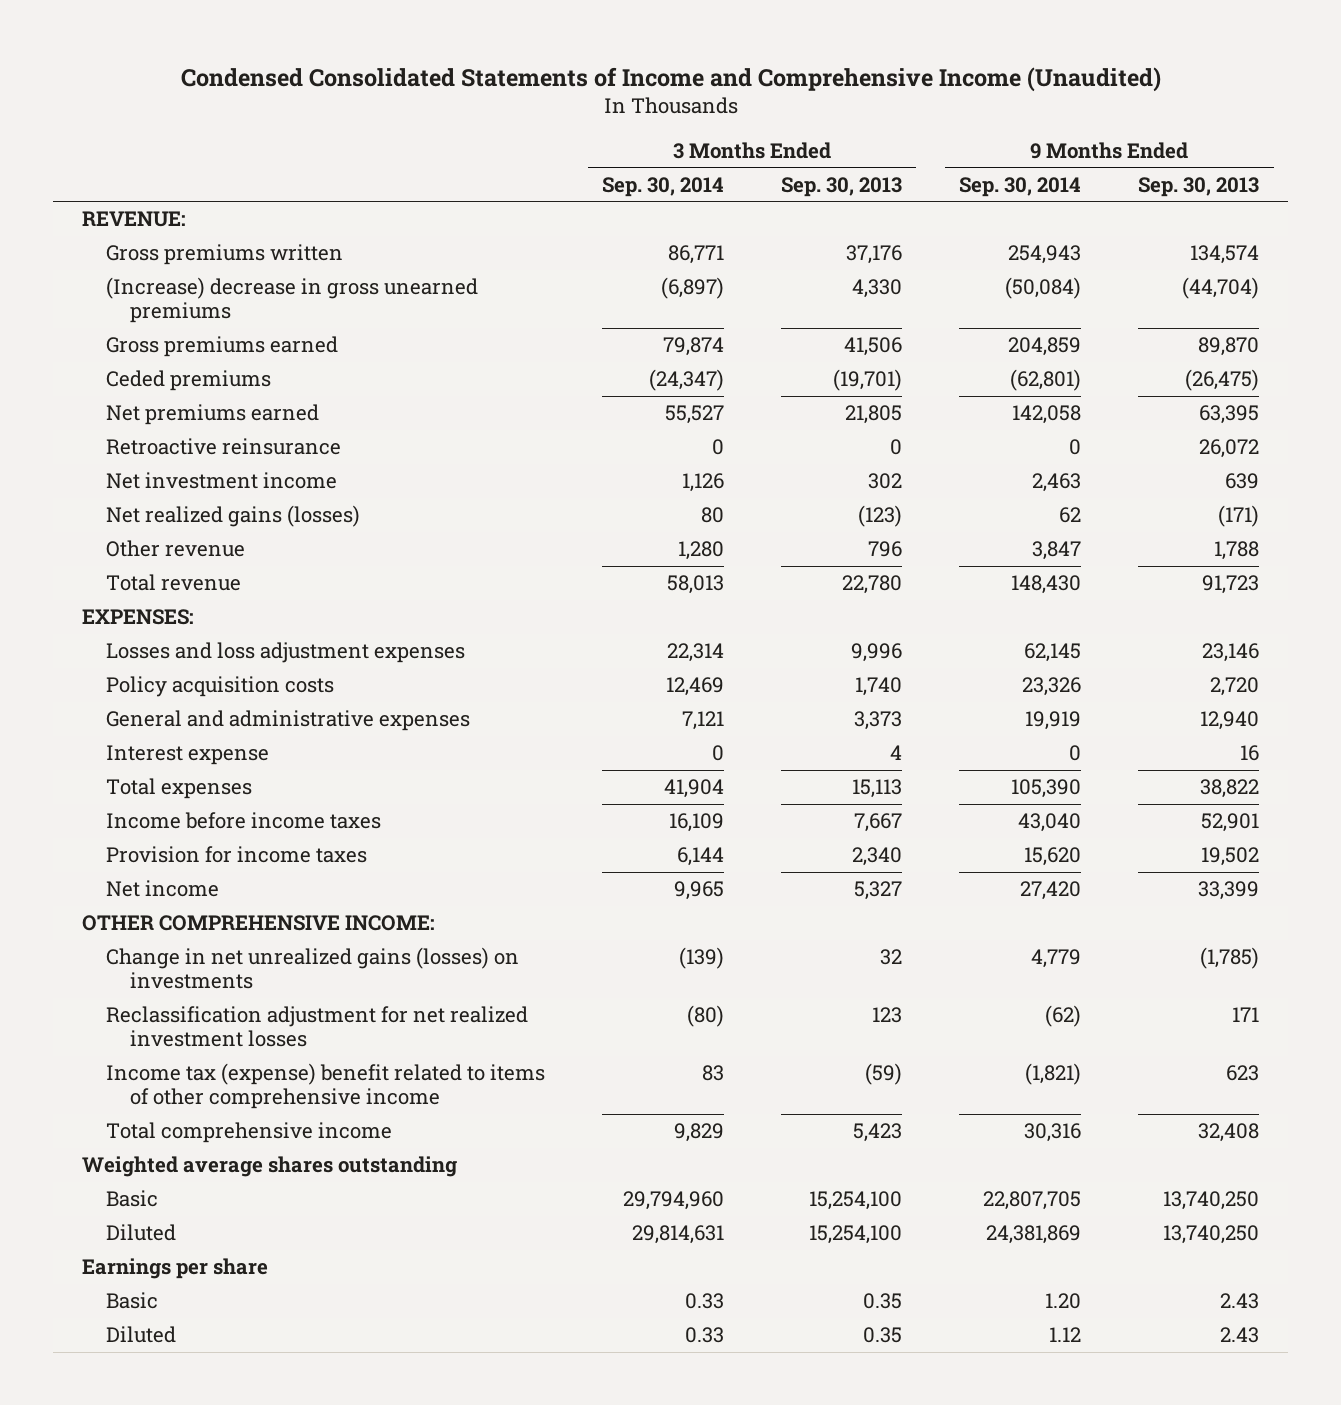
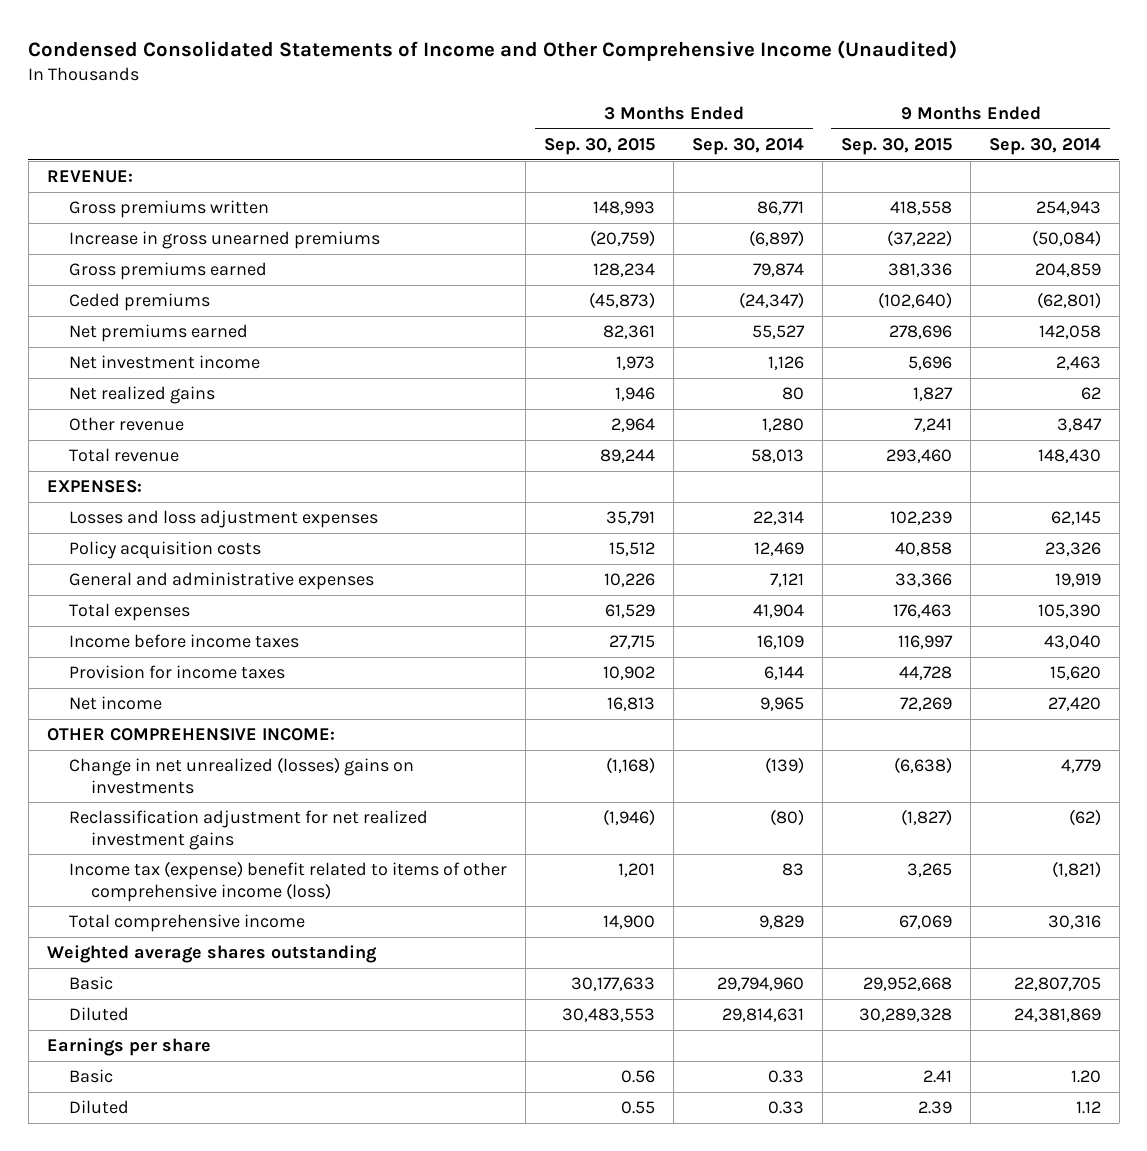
[180,66,1161,92] Condensed Consolidated Statements of Income and Comprehensive Income (Unaudited) -> [28,40,958,62] Condensed Consolidated Statements of Income and Other Comprehensive Income (Unaudited)
[781,176,903,197] Sep. 30, 2013 -> none
[1138,176,1260,197] Sep. 30, 2013 -> none
none -> [543,137,655,155] Sep. 30, 2015
none -> [840,137,952,155] Sep. 30, 2015
[105,277,478,324] (Increase) decrease in gross unearned premiums -> [68,230,380,249] Increase in gross unearned premiums
[105,438,341,456] Retroactive reinsurance -> none
[105,505,360,528] Net realized gains (losses) -> [68,385,215,404] Net realized gains
[105,745,269,766] Interest expense -> none
[105,947,519,990] Change in net unrealized gains (losses) on investments -> [68,756,414,794] Change in net unrealized (losses) gains on investments
[105,1006,528,1048] Reclassification adjustment for net realized investment losses -> [68,809,428,850] Reclassification adjustment for net realized investment gains
[105,1063,545,1110] Income tax (expense) benefit related to items of other comprehensive income -> [68,860,507,902] Income tax (expense) benefit related to items of other comprehensive income (loss)

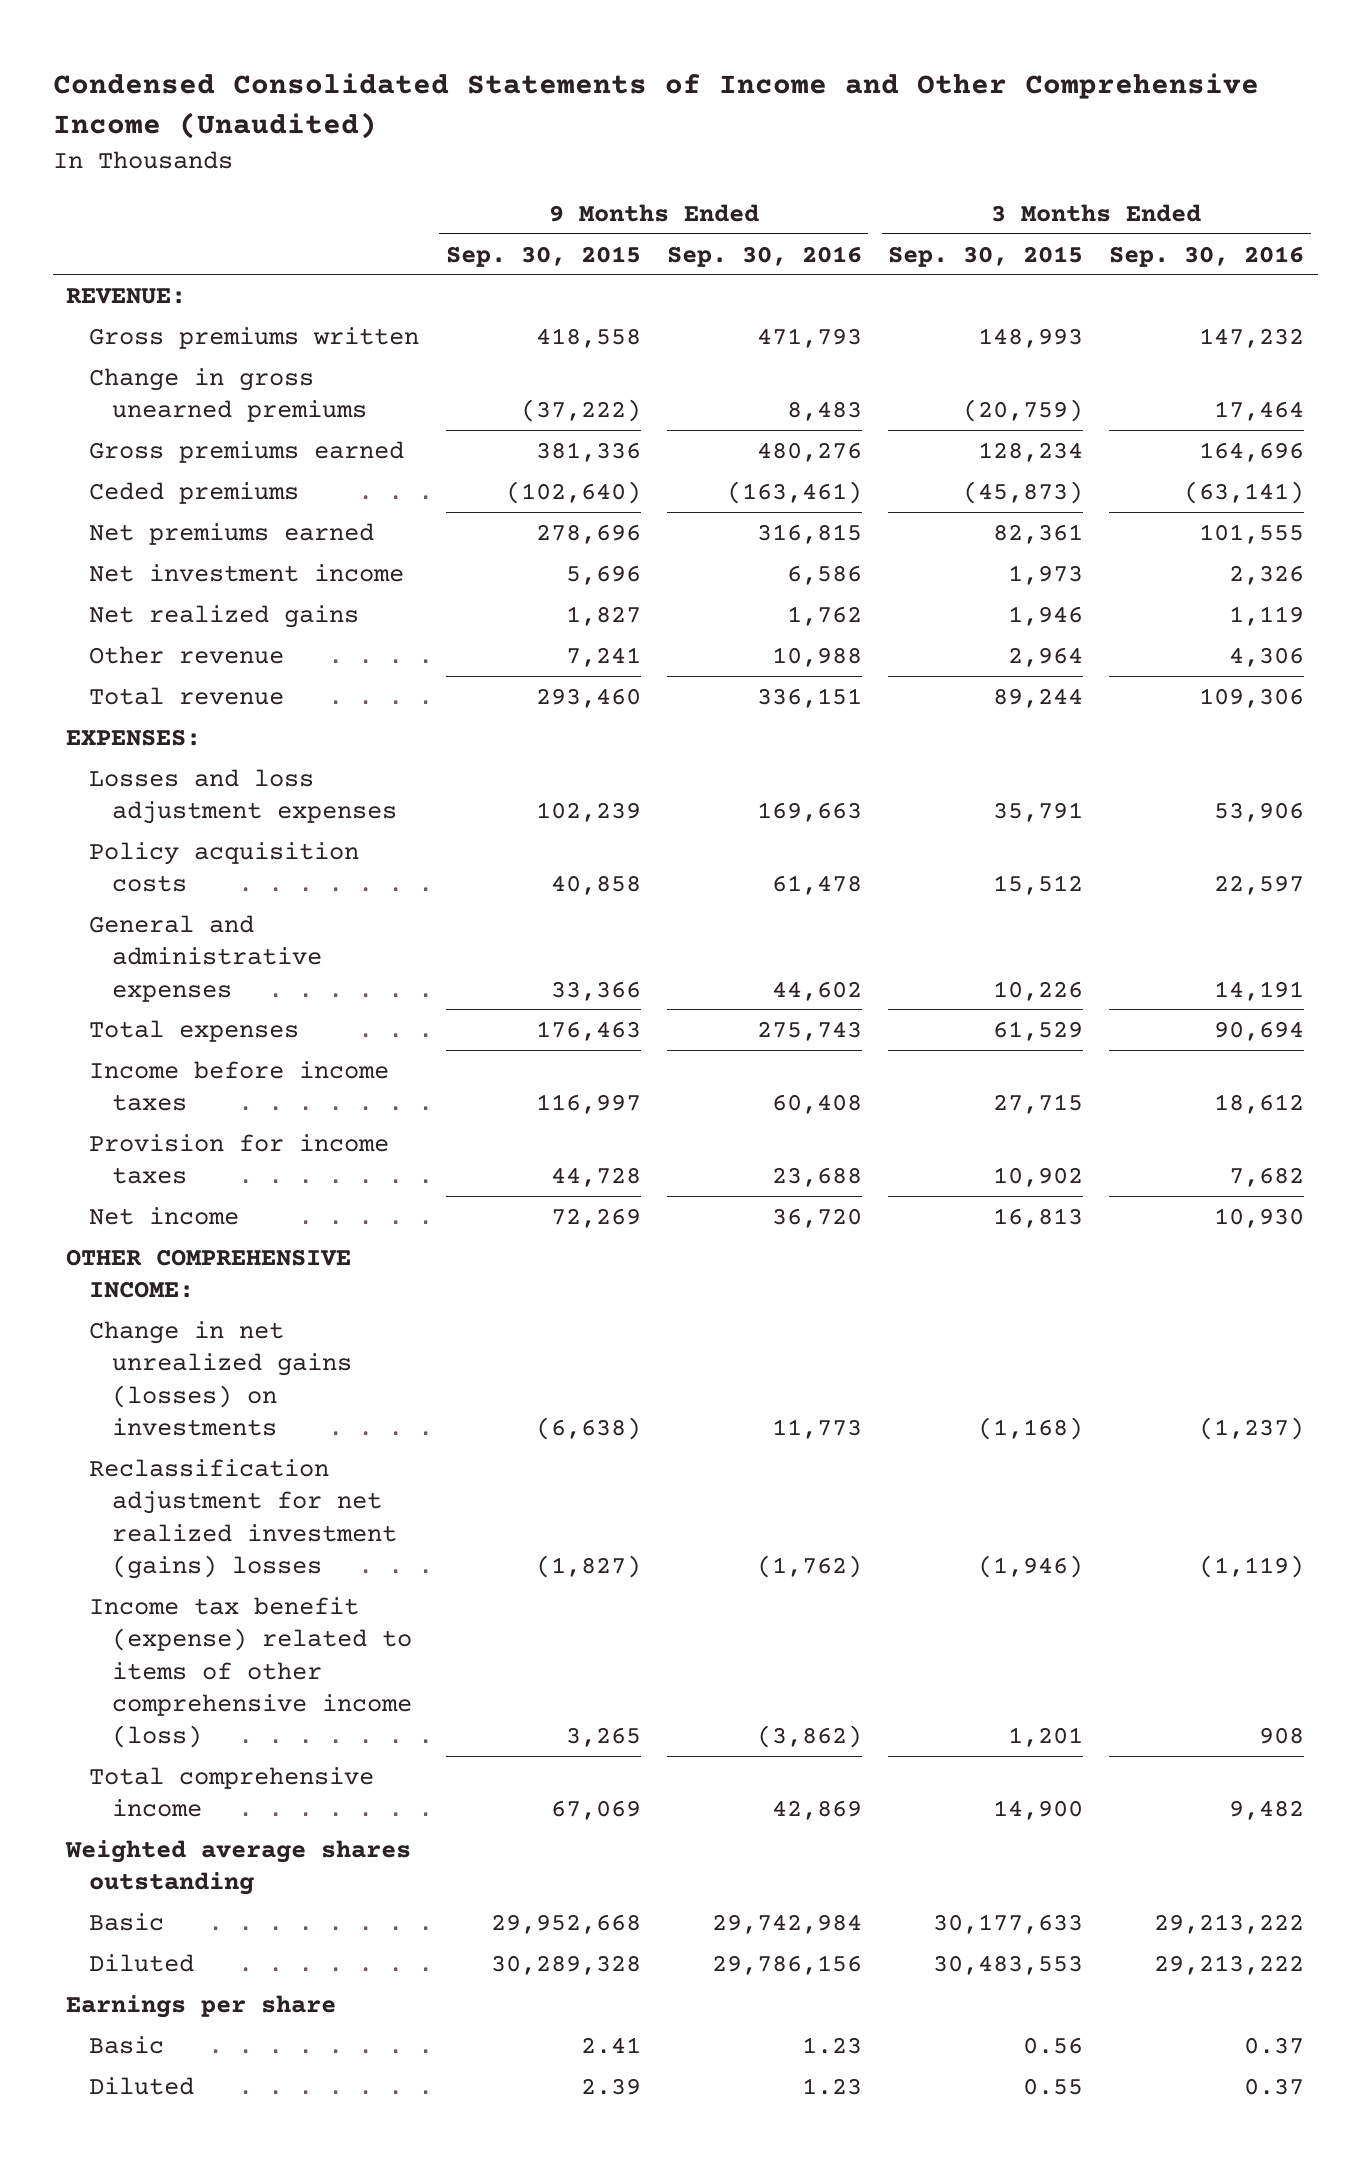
[691,137,804,155] Sep. 30, 2014 -> none
[988,137,1101,155] Sep. 30, 2014 -> none
none -> [666,245,862,267] Sep. 30, 2016
none -> [1109,245,1305,267] Sep. 30, 2016
[68,230,380,249] Increase in gross unearned premiums -> [89,367,368,423] Change in gross unearned premiums
[68,756,414,794] Change in net unrealized (losses) gains on investments -> [89,1320,353,1436] Change in net unrealized gains (losses) on investments
[68,809,428,850] Reclassification adjustment for net realized investment gains -> [89,1458,398,1579] Reclassification adjustment for net realized investment (gains) losses
[68,860,507,902] Income tax (expense) benefit related to items of other comprehensive income (loss) -> [89,1596,413,1749] Income tax benefit (expense) related to items of other comprehensive income (loss)

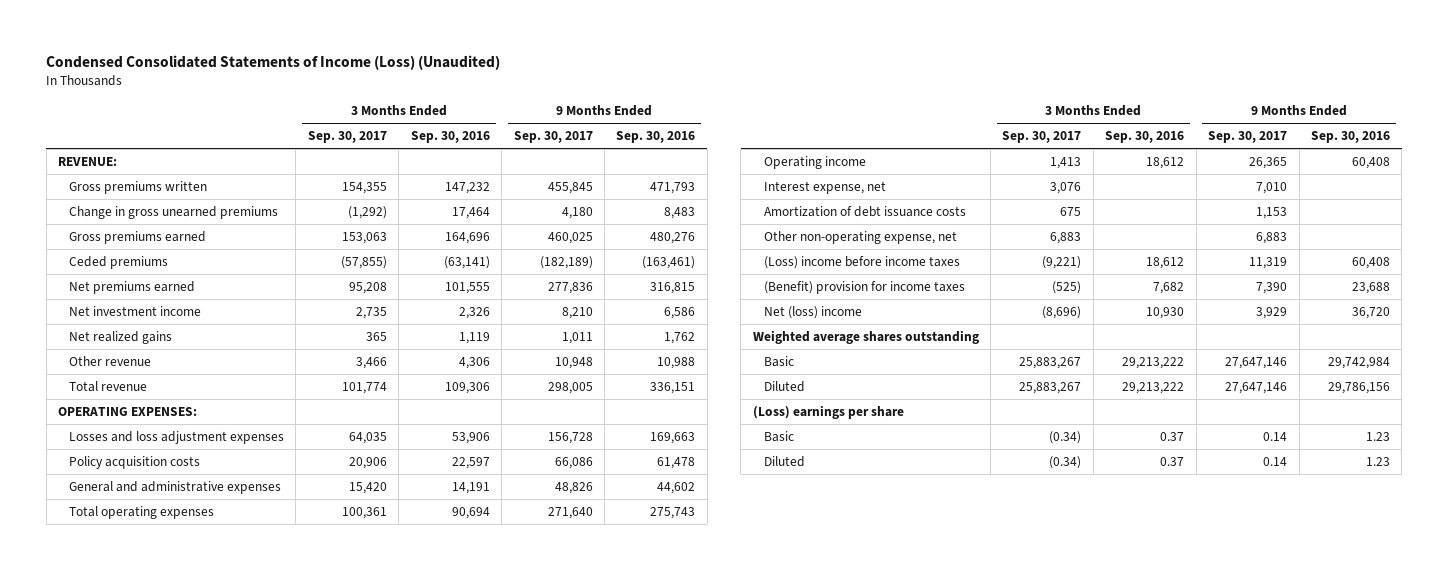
[53,73,1260,139] Condensed Consolidated Statements of Income and Other Comprehensive Income (Unaudited) -> [46,54,501,70] Condensed Consolidated Statements of Income (Loss) (Unaudited)
[445,245,641,267] Sep. 30, 2015 -> none
[888,245,1084,267] Sep. 30, 2015 -> none
none -> [307,131,387,144] Sep. 30, 2017
none -> [513,131,593,144] Sep. 30, 2017
[66,728,202,746] EXPENSES: -> [58,406,198,416] OPERATING EXPENSES:
[66,1248,352,1299] OTHER COMPREHENSIVE INCOME: -> none
[89,1320,353,1436] Change in net unrealized gains (losses) on investments -> none
[89,1458,398,1579] Reclassification adjustment for net realized investment (gains) losses -> none
[89,1596,413,1749] Income tax benefit (expense) related to items of other comprehensive income (loss) -> none
[89,1766,375,1818] Total comprehensive income -> none
[89,1019,300,1042] Total expenses -> [68,505,214,519] Total operating expenses
none -> [763,155,866,169] Operating income
none -> [763,180,886,194] Interest expense, net
none -> [763,205,966,217] Amortization of debt issuance costs
none -> [763,230,957,244] Other non-operating expense, net
[89,1060,390,1112] Income before income taxes -> [763,255,960,269] (Loss) income before income taxes
[89,1133,390,1185] Provision for income taxes -> [763,280,965,294] (Benefit) provision for income taxes
[89,1206,240,1225] Net income -> [763,305,862,319] Net (loss) income
[66,1994,337,2018] Earnings per share -> [752,404,904,419] (Loss) earnings per share

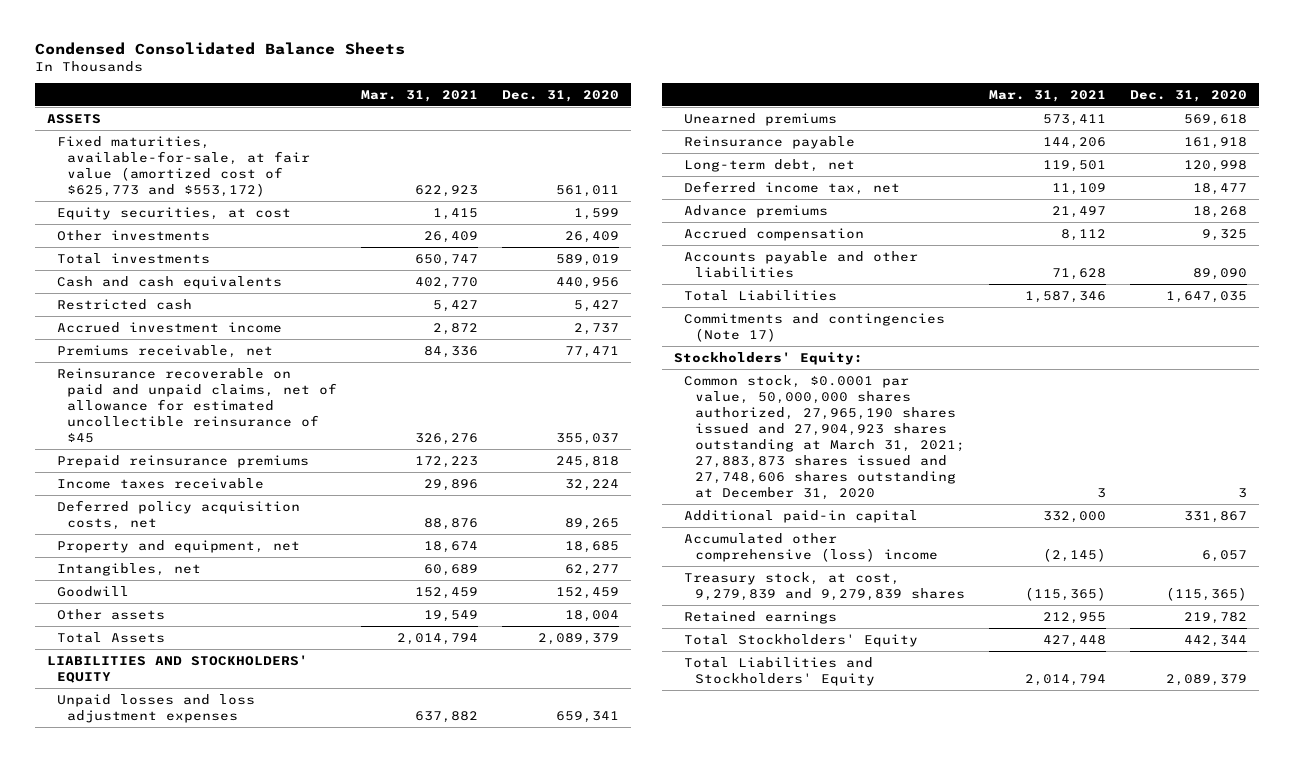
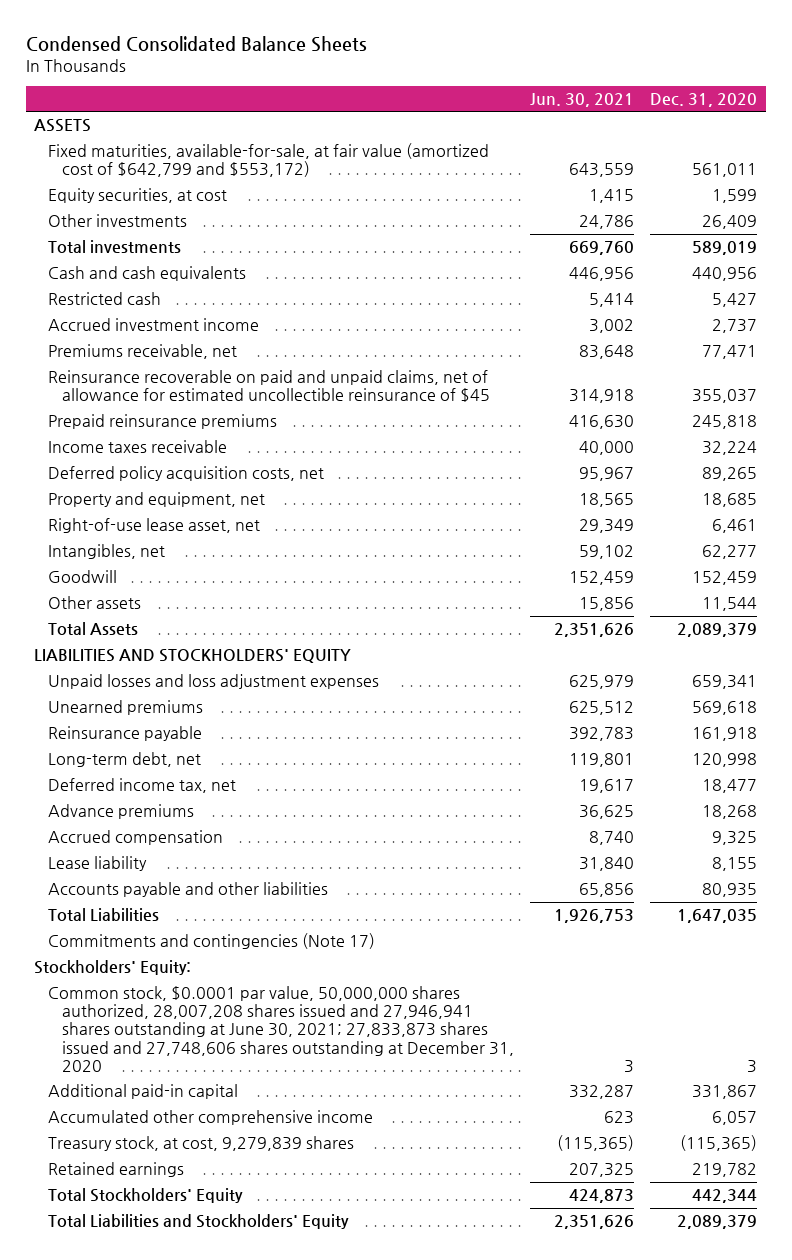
[361,90,479,103] Mar. 31, 2021 -> none
none -> [530,92,635,107] Jun. 30, 2021
[57,135,311,197] Fixed maturities, available-for-sale, at fair value (amortized cost of $625,773 and $553,172) -> [48,143,490,178] Fixed maturities, available-for-sale, at fair value (amortized cost of $642,799 and $553,172)
none -> [48,518,261,534] Right-of-use lease asset, net
[565,609,620,622] 18,004 -> [702,597,758,612] 11,544
none -> [48,856,148,872] Lease liability
[1192,267,1247,280] 89,090 -> [702,883,758,898] 80,935
[684,374,965,501] Common stock, $0.0001 par value, 50,000,000 shares authorized, 27,965,190 shares issued and 27,904,923 shares outstanding at March 31, 2021; 27,883,873 shares issued and 27,748,606 shares outstanding at December 31, 2020 -> [48,986,515,1072] Common stock, $0.0001 par value, 50,000,000 shares authorized, 28,007,208 shares issued and 27,946,941 shares outstanding at June 30, 2021; 27,833,873 shares issued and 27,748,606 shares outstanding at December 31, 2020
[684,532,938,562] Accumulated other comprehensive (loss) income -> [48,1110,374,1126] Accumulated other comprehensive income
[684,571,965,601] Treasury stock, at cost, 9,279,839 and 9,279,839 shares -> [48,1136,355,1152] Treasury stock, at cost, 9,279,839 shares

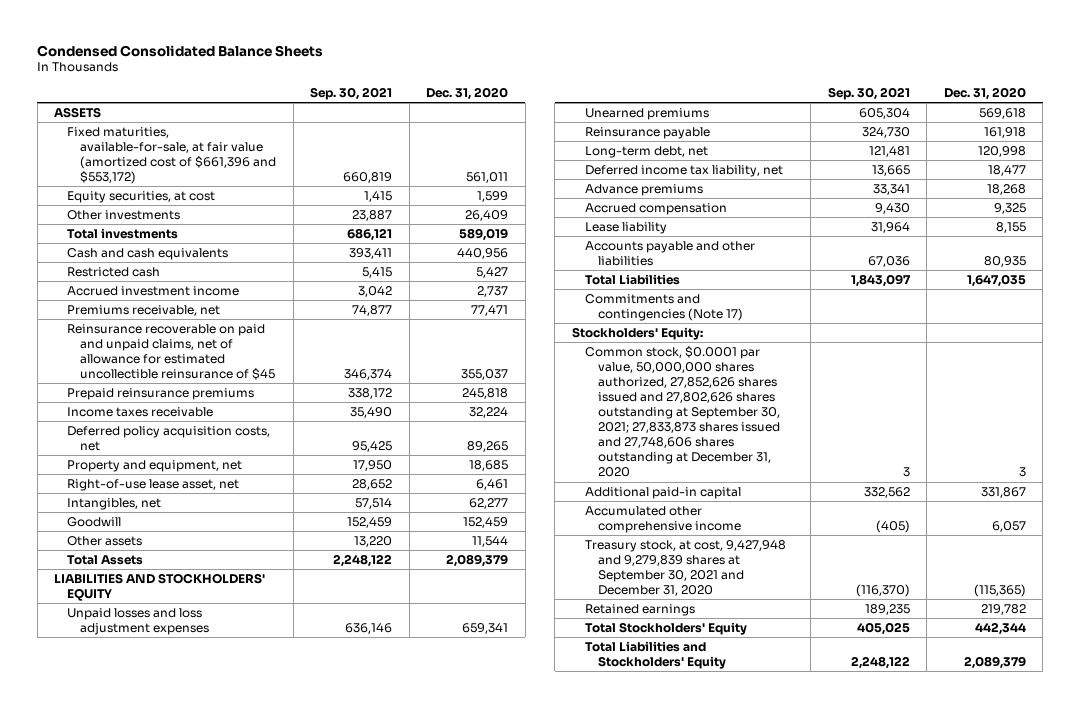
[530,92,635,107] Jun. 30, 2021 -> none
none -> [310,87,393,101] Sep. 30, 2021
[48,143,490,178] Fixed maturities, available-for-sale, at fair value (amortized cost of $642,799 and $553,172) -> [67,126,277,185] Fixed maturities, available-for-sale, at fair value (amortized cost of $661,396 and $553,172)
[48,778,237,794] Deferred income tax, net -> [584,164,783,177] Deferred income tax liability, net
[48,986,515,1072] Common stock, $0.0001 par value, 50,000,000 shares authorized, 28,007,208 shares issued and 27,946,941 shares outstanding at June 30, 2021; 27,833,873 shares issued and 27,748,606 shares outstanding at December 31, 2020 -> [584,345,780,478] Common stock, $0.0001 par value, 50,000,000 shares authorized, 27,852,626 shares issued and 27,802,626 shares outstanding at September 30, 2021; 27,833,873 shares issued and 27,748,606 shares outstanding at December 31, 2020
[48,1136,355,1152] Treasury stock, at cost, 9,279,839 shares -> [584,539,786,597] Treasury stock, at cost, 9,427,948 and 9,279,839 shares at September 30, 2021 and December 31, 2020

